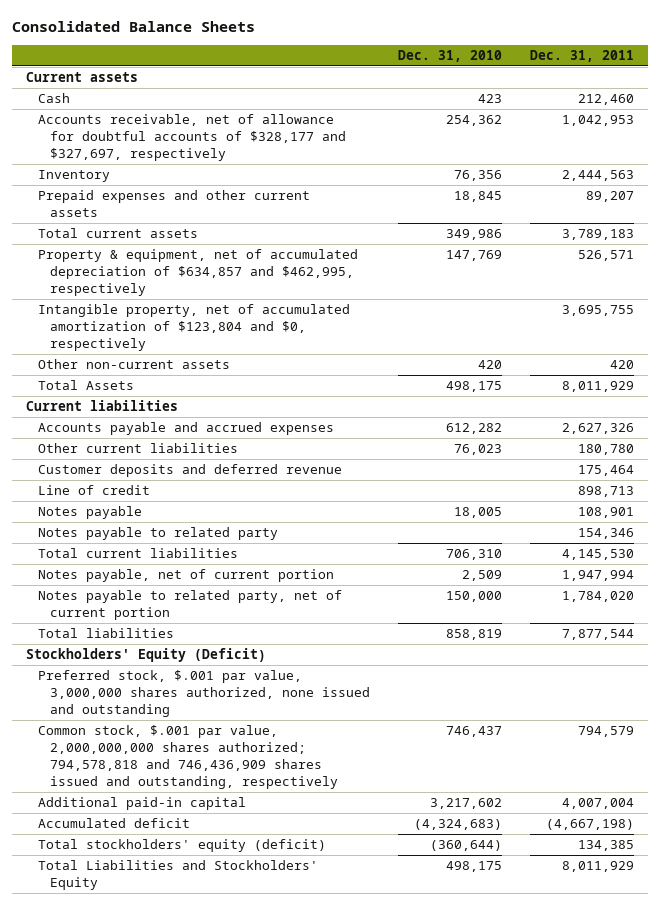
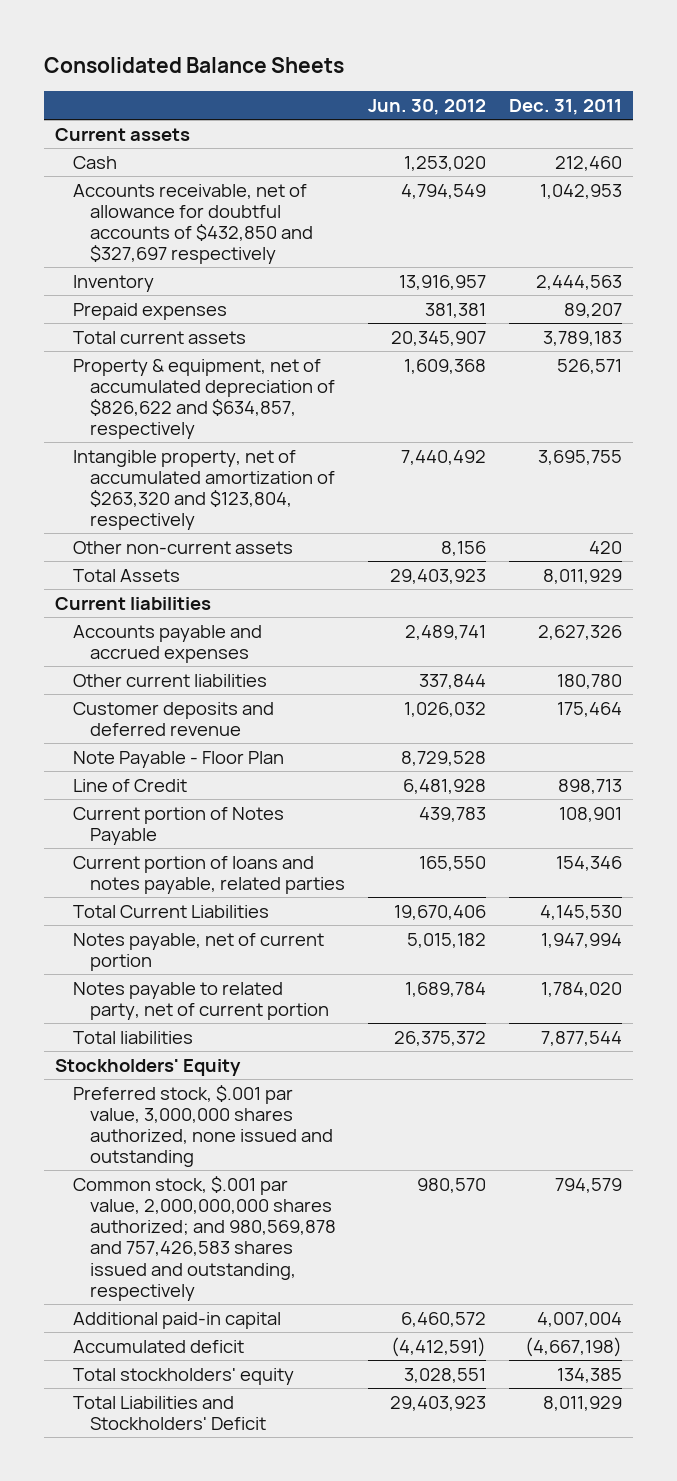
[397,50,502,63] Dec. 31, 2010 -> none
none -> [367,98,486,115] Jun. 30, 2012
[37,114,346,161] Accounts receivable, net of allowance for doubtful accounts of $328,177 and $327,697, respectively -> [72,183,314,265] Accounts receivable, net of allowance for doubtful accounts of $432,850 and $327,697 respectively
[37,190,310,218] Prepaid expenses and other current assets -> [72,302,227,320] Prepaid expenses
[37,249,358,296] Property & equipment, net of accumulated depreciation of $634,857 and $462,995, respectively -> [72,358,336,440] Property & equipment, net of accumulated depreciation of $826,622 and $634,857, respectively
[37,304,350,351] Intangible property, net of accumulated amortization of $123,804 and $0, respectively -> [72,449,336,531] Intangible property, net of accumulated amortization of $263,320 and $123,804, respectively
none -> [72,750,284,768] Note Payable - Floor Plan
[37,485,150,496] Line of credit -> [72,778,187,792] Line of Credit
[37,506,142,520] Notes payable -> [72,806,284,845] Current portion of Notes Payable
[37,527,278,541] Notes payable to related party -> [72,855,346,894] Current portion of loans and notes payable, related parties
[37,548,238,559] Total current liabilities -> [72,904,269,918] Total Current Liabilities
[25,648,266,663] Stockholders' Equity (Deficit) -> [55,1058,242,1076] Stockholders' Equity
[37,725,338,789] Common stock, $.001 par value, 2,000,000,000 shares authorized; 794,578,818 and 746,436,909 shares issued and outstanding, respectively -> [72,1175,337,1301] Common stock, $.001 par value, 2,000,000,000 shares authorized; and 980,569,878 and 757,426,583 shares issued and outstanding, respectively
[37,839,326,853] Total stockholders' equity (deficit) -> [72,1367,294,1385] Total stockholders' equity
[37,860,318,891] Total Liabilities and Stockholders' Equity -> [72,1395,267,1430] Total Liabilities and Stockholders' Deficit

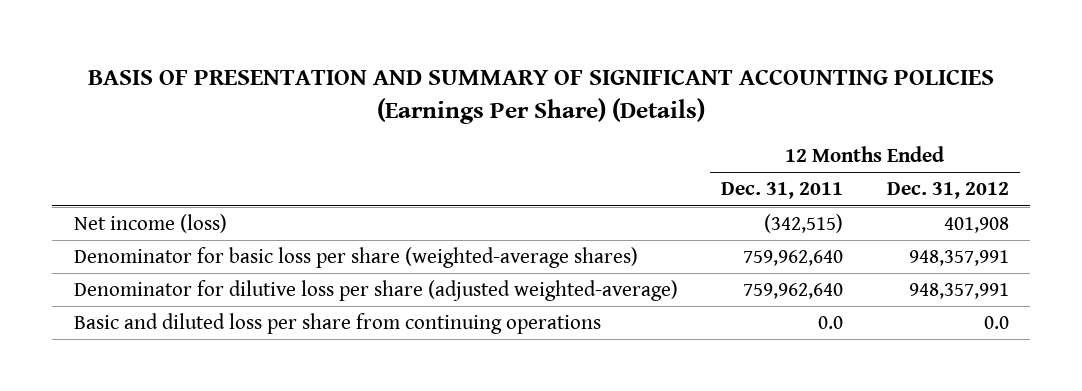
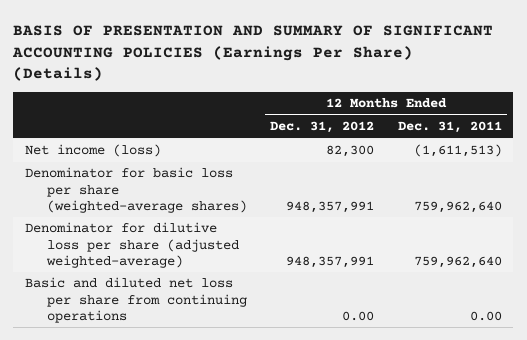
[764,214,844,234] (342,515) -> [413,144,502,158] (1,611,513)
[943,217,1009,234] 401,908 -> [326,145,375,158] 82,300
[73,313,601,335] Basic and diluted loss per share from continuing operations -> [25,277,248,324] Basic and diluted net loss per share from continuing operations
[818,316,844,330] 0.0 -> [469,311,502,322] 0.00
[983,316,1009,330] 0.0 -> [342,311,375,322] 0.00

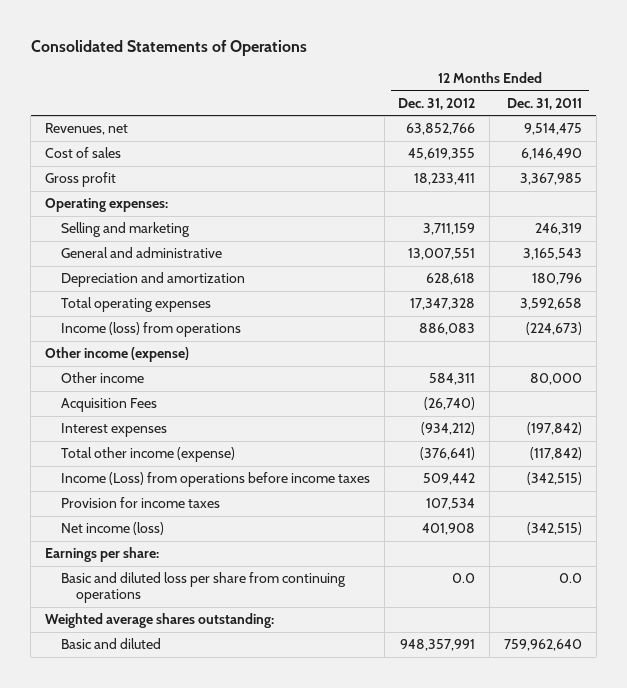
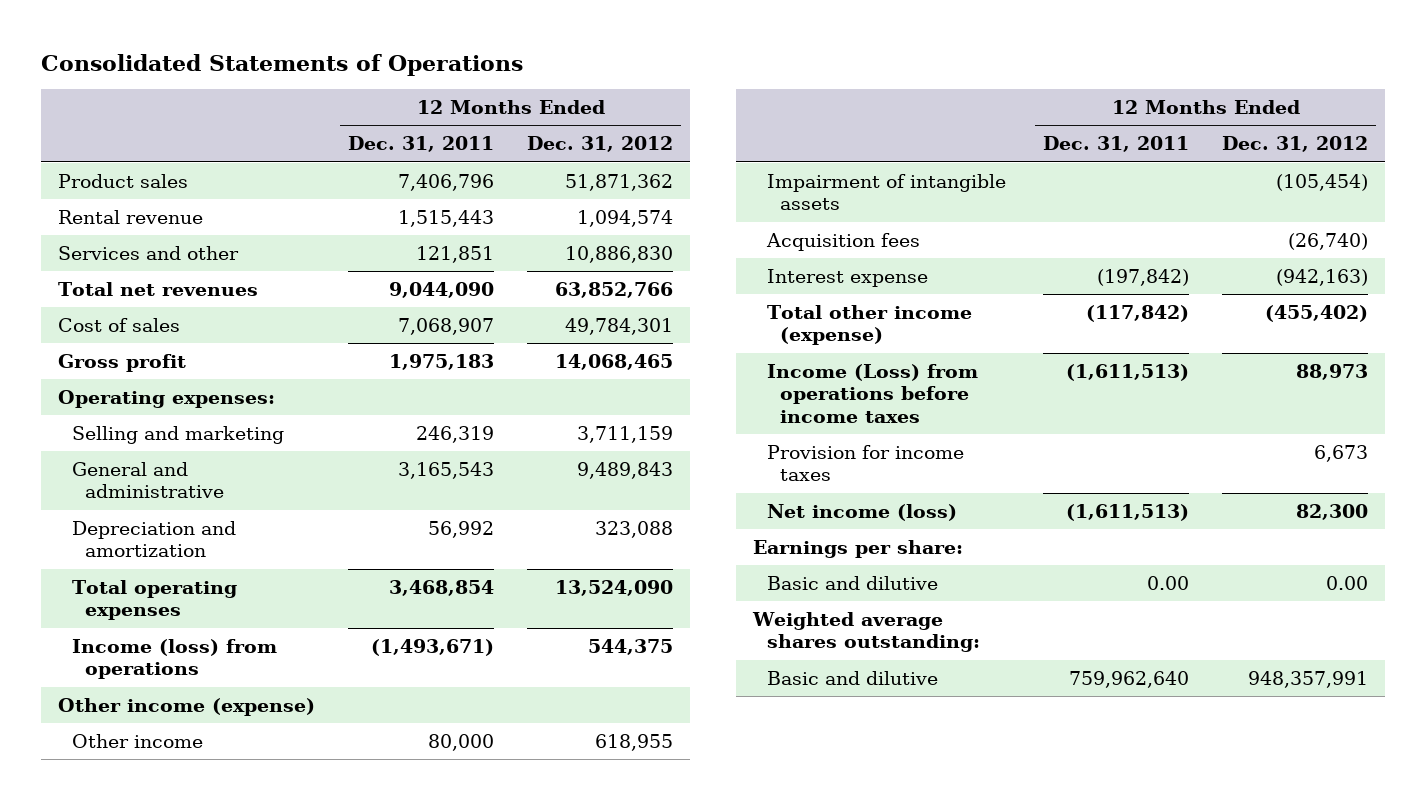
none -> [57,173,188,188] Product sales
none -> [57,209,203,224] Rental revenue
none -> [57,245,239,260] Services and other
[44,123,128,136] Revenues, net -> [57,281,258,296] Total net revenues
[523,123,582,136] 9,514,475 -> [389,281,495,298] 9,044,090
[408,148,476,161] 45,619,355 -> [565,317,674,335] 49,784,301
[520,148,582,161] 6,146,490 -> [398,317,495,335] 7,068,907
[414,173,476,186] 18,233,411 -> [555,353,674,370] 14,068,465
[519,173,582,186] 3,367,985 -> [389,353,495,370] 1,975,183
[408,248,476,261] 13,007,551 -> [577,461,674,479] 9,489,843
[426,273,476,286] 628,618 -> [595,520,674,538] 323,088
[531,273,582,286] 180,796 -> [428,520,495,538] 56,992
[410,298,476,311] 17,347,328 -> [555,579,674,596] 13,524,090
[519,298,582,311] 3,592,658 -> [389,579,495,596] 3,468,854
[419,323,476,336] 886,083 -> [588,638,674,655] 544,375
[525,322,582,336] (224,673) -> [371,638,495,656] (1,493,671)
[429,373,476,386] 584,311 -> [595,733,674,751] 618,955
none -> [766,173,1006,211] Impairment of intangible assets
[60,398,157,413] Acquisition Fees -> [765,232,920,251] Acquisition fees
[60,423,167,438] Interest expenses -> [766,268,928,287] Interest expense
[421,422,476,436] (934,212) -> [1276,268,1369,286] (942,163)
[420,447,476,461] (376,641) -> [1265,304,1369,322] (455,402)
[423,473,476,486] 509,442 -> [1296,363,1369,380] 88,973
[526,472,582,486] (342,515) -> [1066,363,1190,381] (1,611,513)
[426,498,476,511] 107,534 -> [1314,444,1369,462] 6,673
[422,523,476,536] 401,908 -> [1296,503,1369,520] 82,300
[526,522,582,536] (342,515) -> [1066,503,1190,521] (1,611,513)
[60,572,346,604] Basic and diluted loss per share from continuing operations -> [766,575,938,590] Basic and dilutive
[452,573,476,584] 0.0 -> [1326,575,1369,590] 0.00
[558,573,582,584] 0.0 -> [1147,575,1190,590] 0.00
[60,638,161,650] Basic and diluted -> [766,670,938,685] Basic and dilutive

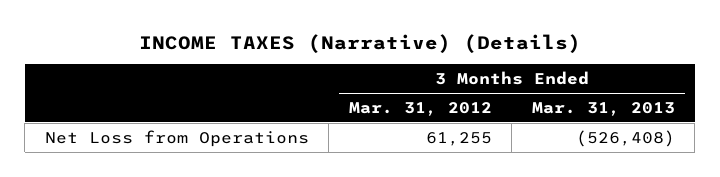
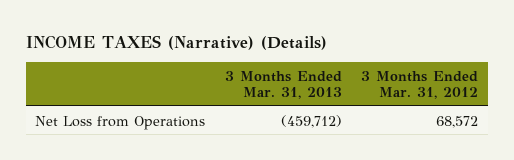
[425,131,492,146] 61,255 -> [436,115,479,128] 68,572
[575,129,675,147] (526,408) -> [280,114,342,128] (459,712)

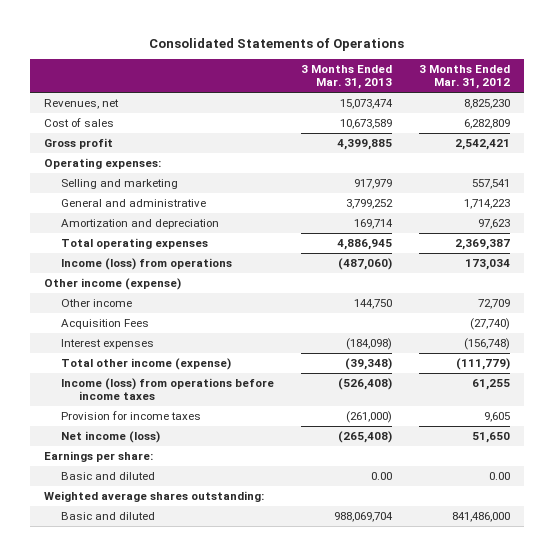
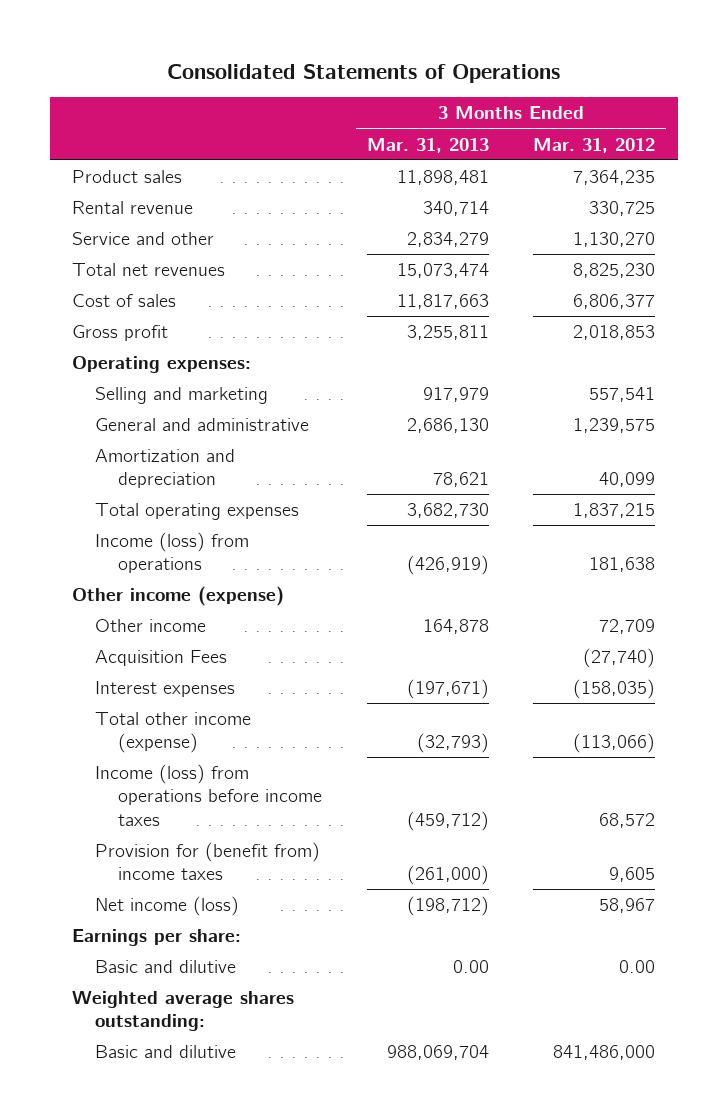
none -> [71,170,182,184] Product sales
none -> [71,201,193,215] Rental revenue
none -> [71,232,214,246] Service and other
[43,98,119,109] Revenues, net -> [71,263,225,277] Total net revenues
[340,118,393,129] 10,673,589 -> [396,294,489,310] 11,817,663
[464,118,511,129] 6,282,809 -> [573,294,656,310] 6,806,377
[337,138,393,150] 4,399,885 -> [406,325,489,341] 3,255,811
[455,138,511,150] 2,542,421 -> [573,325,656,341] 2,018,853
[346,198,394,209] 3,799,252 -> [406,418,489,434] 2,686,130
[464,198,511,209] 1,714,223 -> [573,418,656,434] 1,239,575
[354,218,394,229] 169,714 -> [432,472,489,488] 78,621
[478,218,511,229] 97,623 -> [599,472,656,488] 40,099
[337,238,393,250] 4,886,945 -> [406,503,489,519] 3,682,730
[455,238,511,250] 2,369,387 -> [573,503,656,519] 1,837,215
[338,257,393,270] (487,060) -> [406,555,489,576] (426,919)
[465,258,511,270] 173,034 -> [589,557,656,573] 181,638
[354,298,393,309] 144,750 -> [422,619,489,635] 164,878
[346,337,393,350] (184,098) -> [406,679,489,700] (197,671)
[464,337,511,350] (156,748) -> [573,679,656,700] (158,035)
[345,357,393,370] (39,348) -> [416,733,489,754] (32,793)
[456,357,511,370] (111,779) -> [573,733,656,754] (113,066)
[338,377,393,390] (526,408) -> [406,810,489,831] (459,712)
[472,378,511,390] 61,255 -> [599,812,656,828] 68,572
[61,410,202,420] Provision for income taxes -> [95,842,321,881] Provision for (benefit from) income taxes
[338,430,393,443] (265,408) -> [406,896,489,917] (198,712)
[472,431,511,443] 51,650 -> [599,898,656,914] 58,967
[61,471,156,480] Basic and diluted -> [95,960,237,974] Basic and dilutive
[61,511,156,520] Basic and diluted -> [95,1045,237,1059] Basic and dilutive

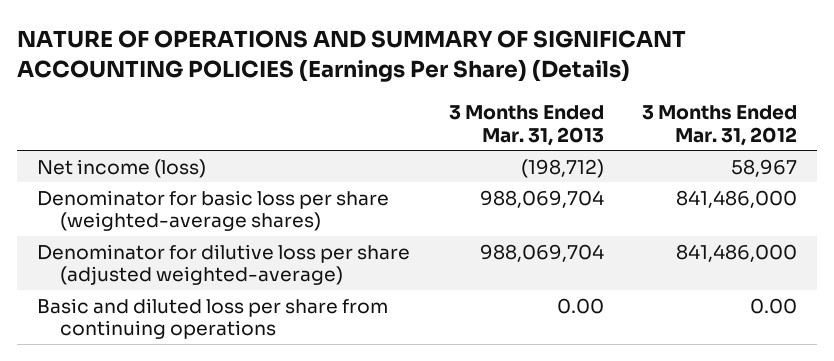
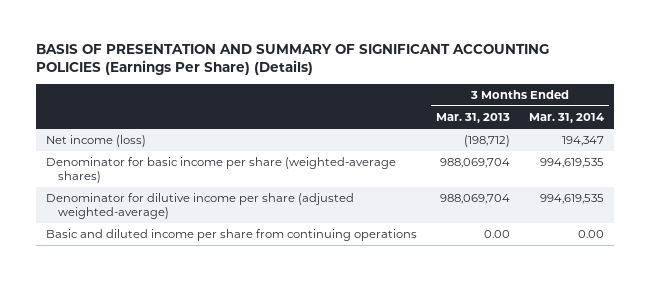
[17,30,687,83] NATURE OF OPERATIONS AND SUMMARY OF SIGNIFICANT ACCOUNTING POLICIES (Earnings Per Share) (Details) -> [35,43,549,76] BASIS OF PRESENTATION AND SUMMARY OF SIGNIFICANT ACCOUNTING POLICIES (Earnings Per Share) (Details)
[642,104,798,146] 3 Months Ended Mar. 31, 2012 -> none
none -> [529,113,605,124] Mar. 31, 2014
[36,189,389,232] Denominator for basic loss per share (weighted-average shares) -> [45,157,396,183] Denominator for basic income per share (weighted-average shares)
[36,243,410,286] Denominator for dilutive loss per share (adjusted weighted-average) -> [45,193,354,219] Denominator for dilutive income per share (adjusted weighted-average)
[36,297,388,340] Basic and diluted loss per share from continuing operations -> [45,229,417,242] Basic and diluted income per share from continuing operations

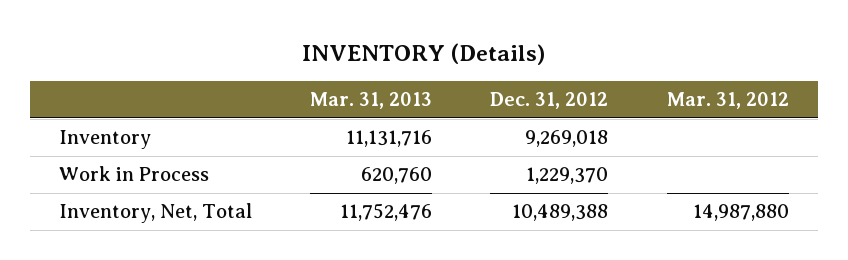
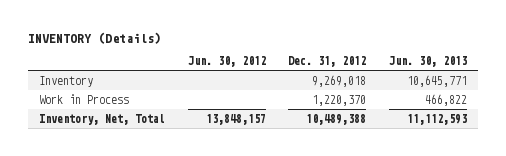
[310,92,433,110] Mar. 31, 2013 -> none
[666,92,789,110] Mar. 31, 2012 -> none
none -> [187,56,266,68] Jun. 30, 2012
none -> [389,56,468,68] Jun. 30, 2013
[526,167,609,185] 1,229,370 -> [312,94,367,106] 1,220,370

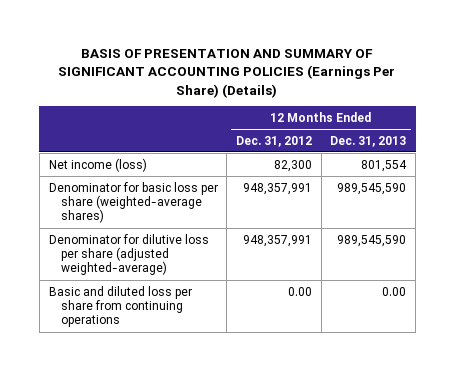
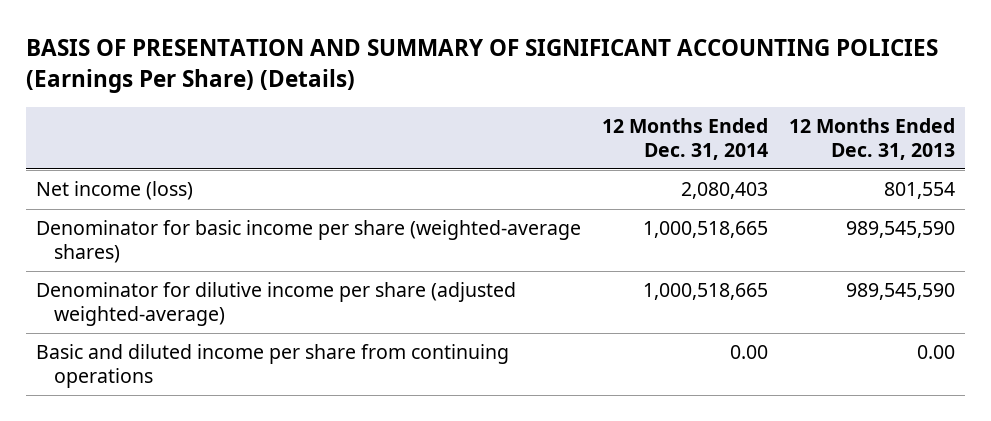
[235,135,312,147] Dec. 31, 2012 -> none
none -> [601,118,768,160] 12 Months Ended Dec. 31, 2014
[48,181,218,224] Denominator for basic loss per share (weighted-average shares) -> [36,220,582,263] Denominator for basic income per share (weighted-average shares)
[48,233,209,276] Denominator for dilutive loss per share (adjusted weighted-average) -> [36,282,517,326] Denominator for dilutive income per share (adjusted weighted-average)
[48,285,192,328] Basic and diluted loss per share from continuing operations -> [36,344,510,388] Basic and diluted income per share from continuing operations

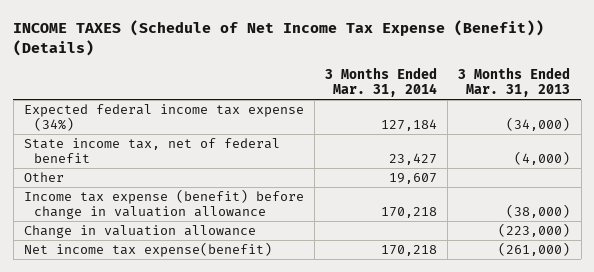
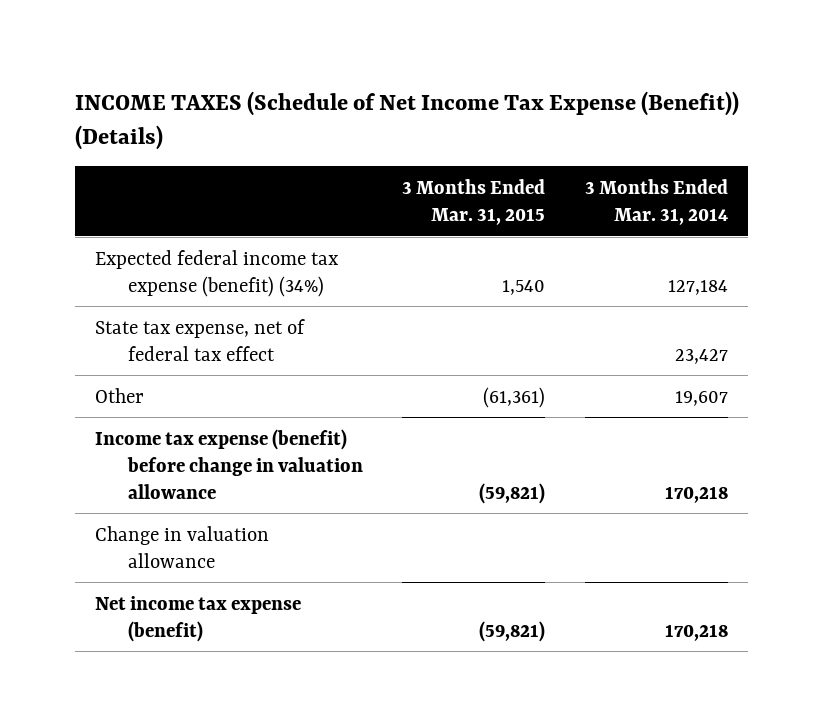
[458,67,571,98] 3 Months Ended Mar. 31, 2013 -> none
none -> [402,178,546,225] 3 Months Ended Mar. 31, 2015
[23,103,304,132] Expected federal income tax expense (34%) -> [94,249,338,297] Expected federal income tax expense (benefit) (34%)
[23,137,280,164] State income tax, net of federal benefit -> [94,318,305,361] State tax expense, net of federal tax effect
[23,241,272,257] Net income tax expense(benefit) -> [94,595,301,642] Net income tax expense (benefit)

